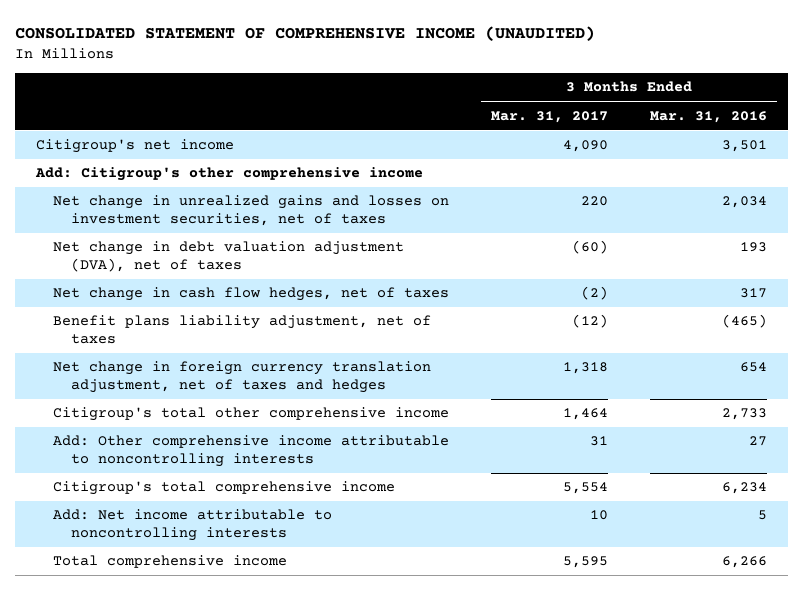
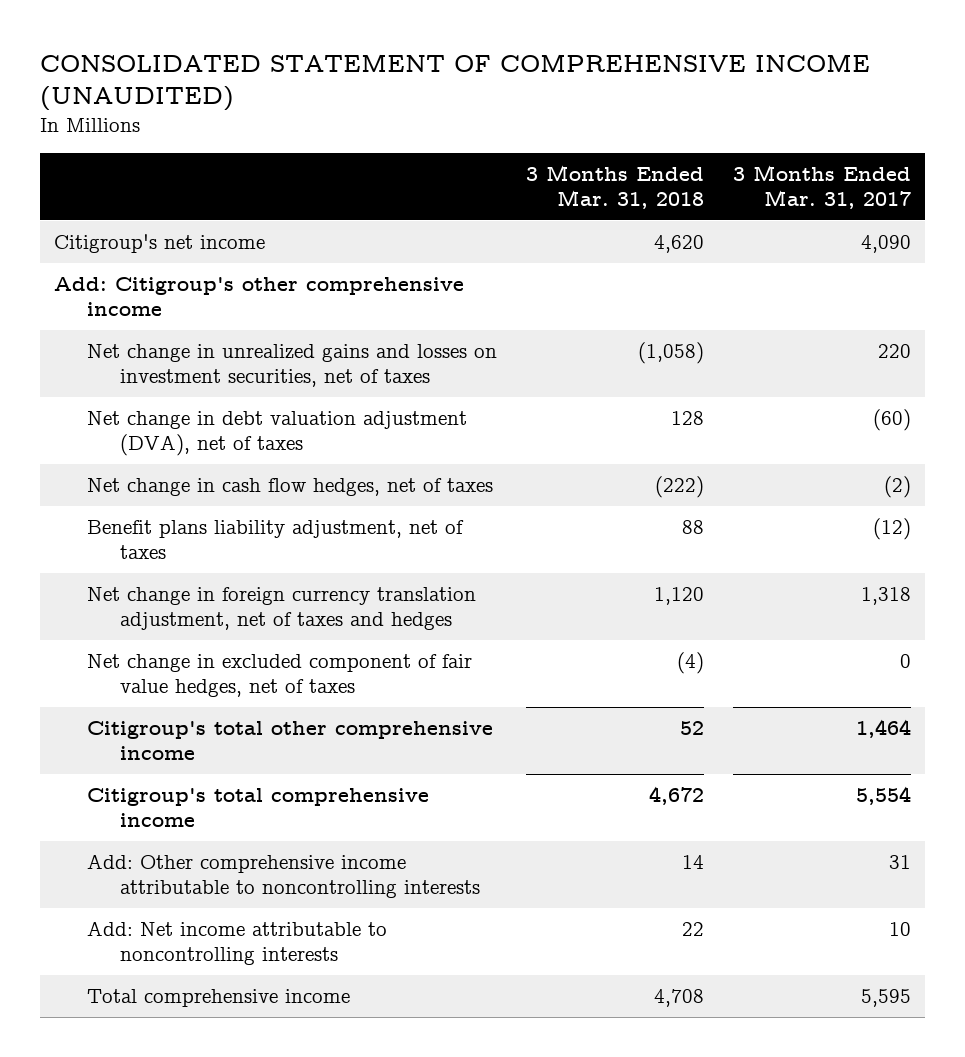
[649,110,767,123] Mar. 31, 2016 -> none
none -> [525,164,704,210] 3 Months Ended Mar. 31, 2018
none -> [86,653,472,698] Net change in excluded component of fair value hedges, net of taxes
[53,435,450,468] Add: Other comprehensive income attributable to noncontrolling interests -> [86,853,480,899] Add: Other comprehensive income attributable to noncontrolling interests

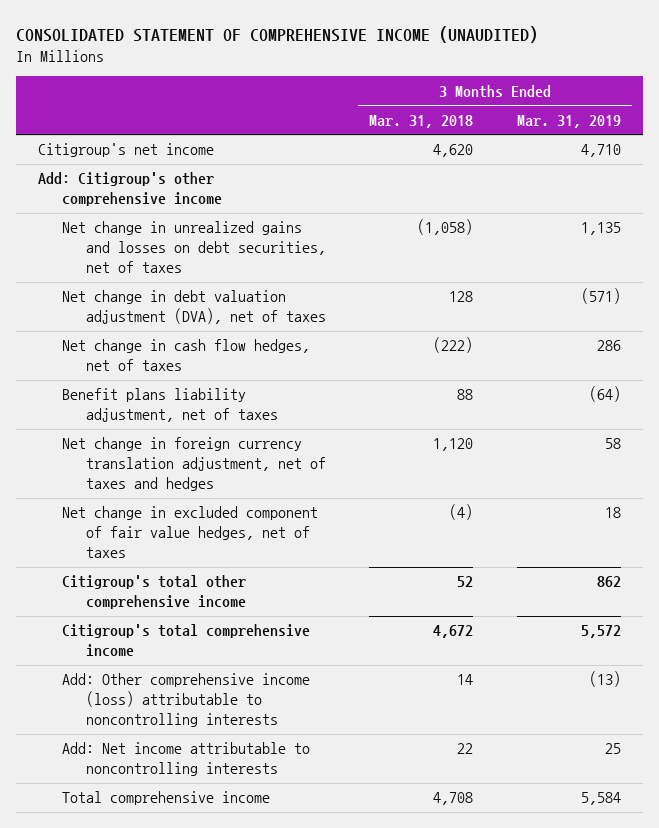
[732,164,911,210] 3 Months Ended Mar. 31, 2017 -> none
none -> [517,114,622,128] Mar. 31, 2019
[86,343,497,388] Net change in unrealized gains and losses on investment securities, net of taxes -> [61,221,326,274] Net change in unrealized gains and losses on debt securities, net of taxes
[86,853,480,899] Add: Other comprehensive income attributable to noncontrolling interests -> [61,673,310,728] Add: Other comprehensive income (loss) attributable to noncontrolling interests

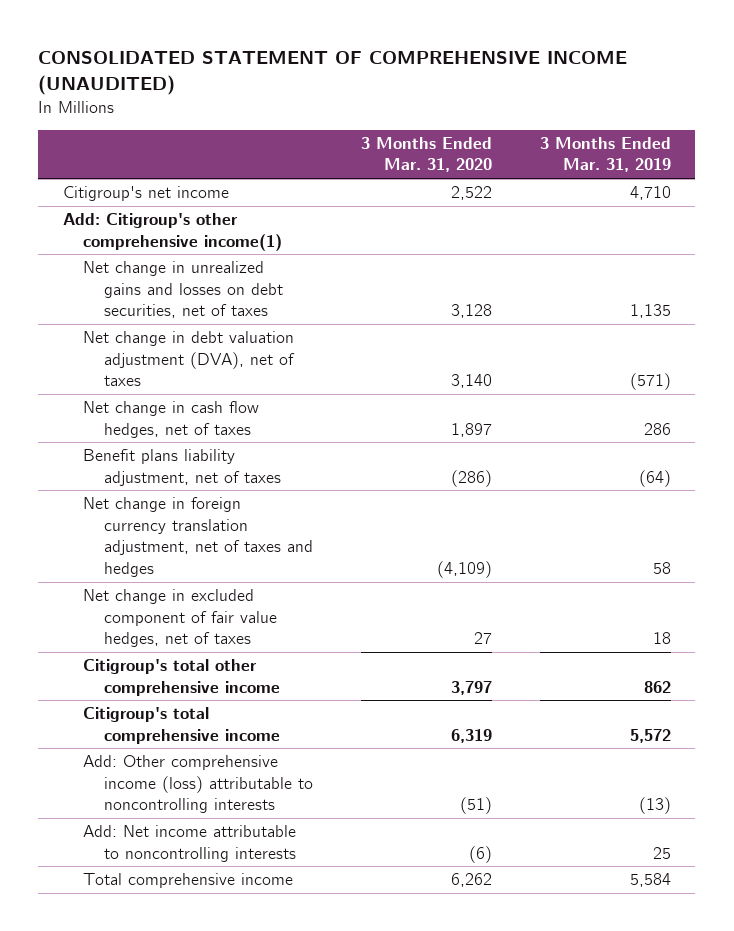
[369,114,474,128] Mar. 31, 2018 -> none
none -> [360,136,492,173] 3 Months Ended Mar. 31, 2020
[38,172,222,207] Add: Citigroup's other comprehensive income -> [62,213,283,251] Add: Citigroup's other comprehensive income(1)

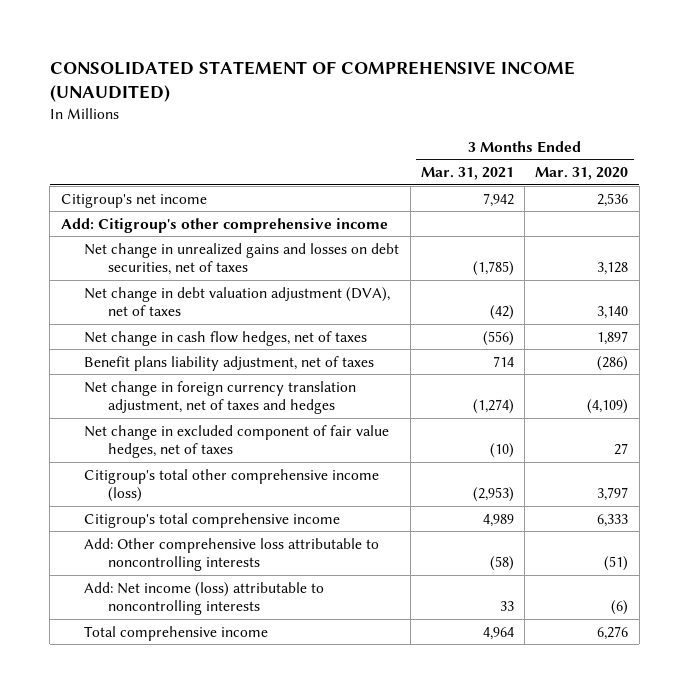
[540,136,672,173] 3 Months Ended Mar. 31, 2019 -> none
none -> [420,167,514,181] Mar. 31, 2021
[450,186,492,201] 2,522 -> [597,192,629,207] 2,536
[62,213,283,251] Add: Citigroup's other comprehensive income(1) -> [60,217,388,233] Add: Citigroup's other comprehensive income
[83,659,280,696] Citigroup's total other comprehensive income -> [84,468,380,503] Citigroup's total other comprehensive income (loss)
[450,728,492,743] 6,319 -> [597,513,629,527] 6,333
[83,755,313,814] Add: Other comprehensive income (loss) attributable to noncontrolling interests -> [84,537,380,572] Add: Other comprehensive loss attributable to noncontrolling interests
[83,825,297,862] Add: Net income attributable to noncontrolling interests -> [84,581,325,616] Add: Net income (loss) attributable to noncontrolling interests
[450,873,492,888] 6,262 -> [597,625,629,640] 6,276

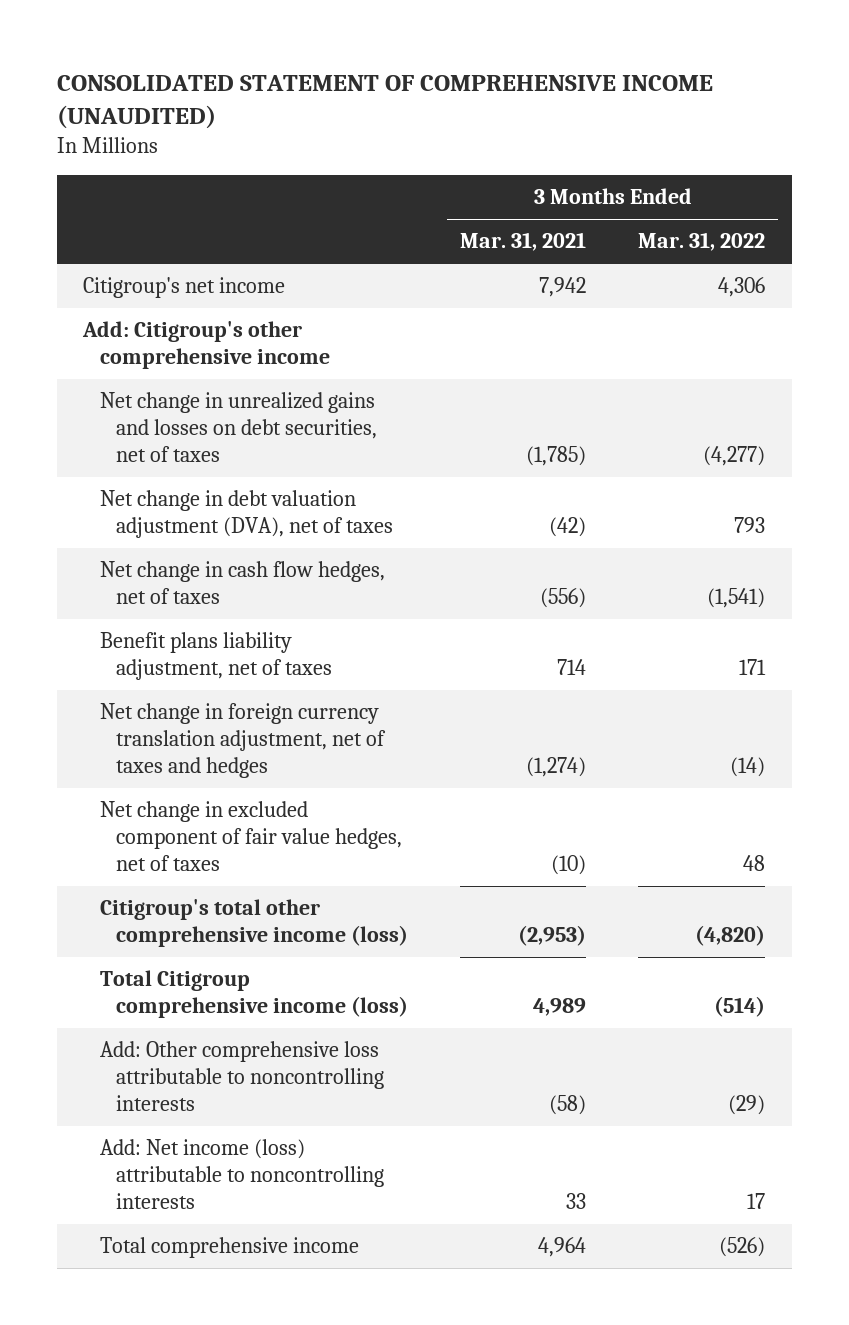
[535,167,629,181] Mar. 31, 2020 -> none
none -> [638,232,766,252] Mar. 31, 2022
[84,512,341,528] Citigroup's total comprehensive income -> [99,970,408,1019] Total Citigroup comprehensive income (loss)

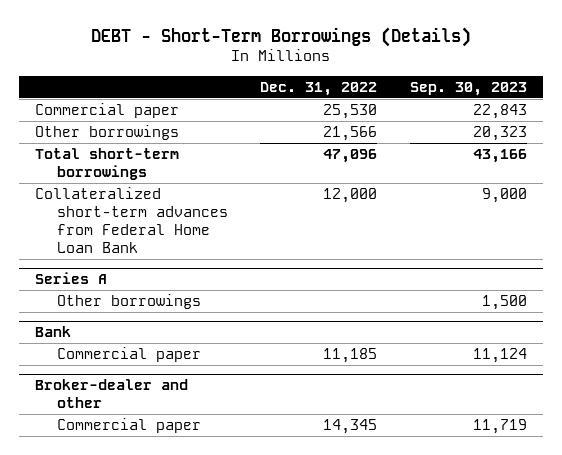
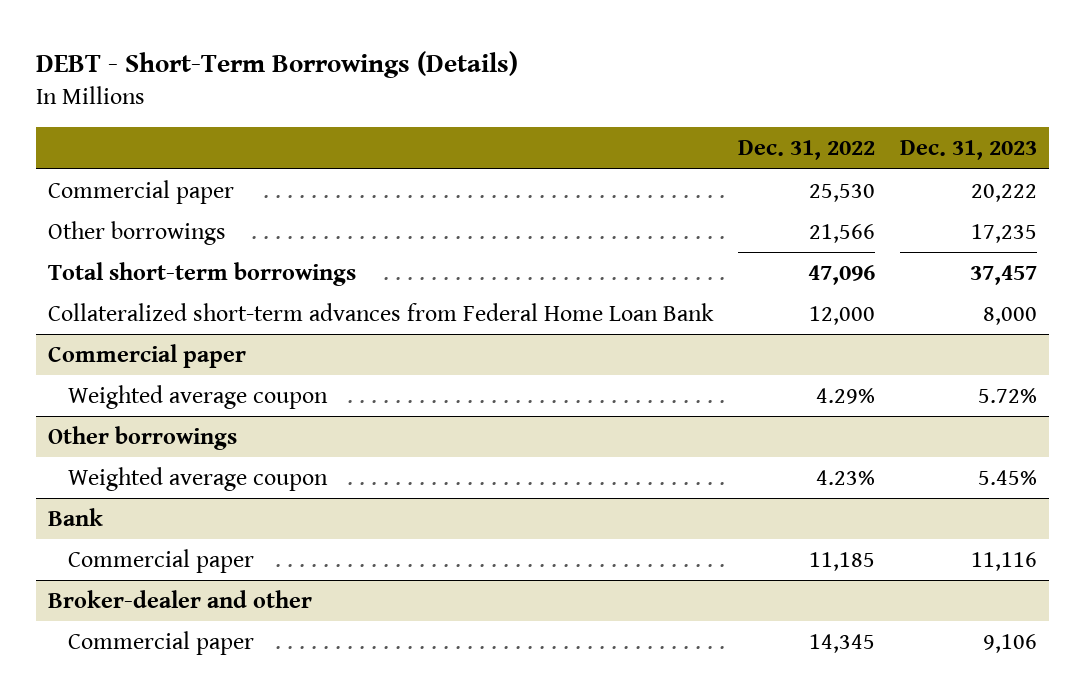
[409,82,527,97] Sep. 30, 2023 -> none
none -> [899,140,1037,161] Dec. 31, 2023
[34,271,107,284] Series A -> none
[56,293,201,309] Other borrowings -> none
none -> [47,343,246,368] Commercial paper
none -> [67,384,328,409] Weighted average coupon
none -> [47,425,237,450] Other borrowings
none -> [67,466,328,491] Weighted average coupon

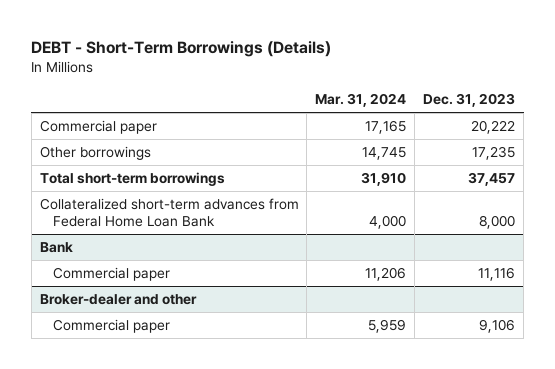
[737,140,875,161] Dec. 31, 2022 -> none
none -> [315,93,407,108] Mar. 31, 2024
[47,343,246,368] Commercial paper -> none
[67,384,328,409] Weighted average coupon -> none
[47,425,237,450] Other borrowings -> none
[67,466,328,491] Weighted average coupon -> none

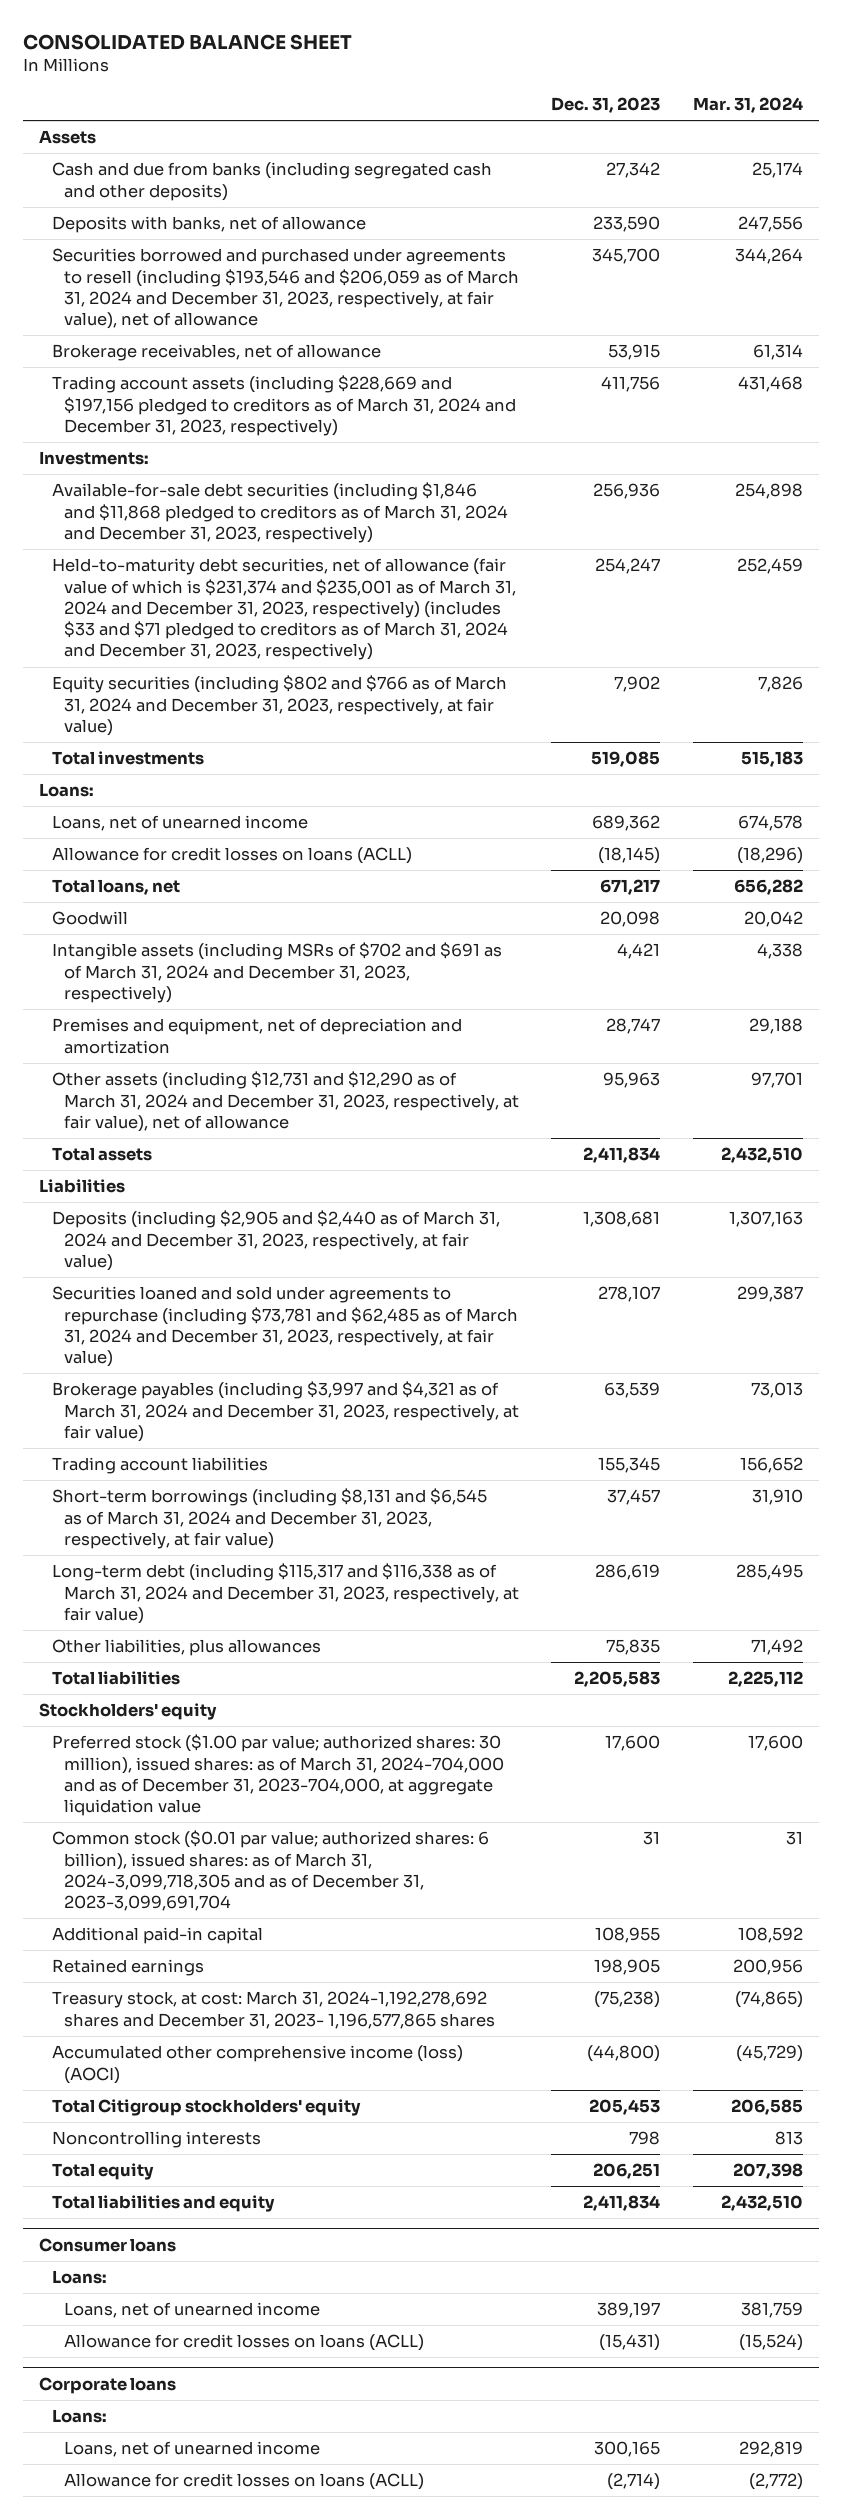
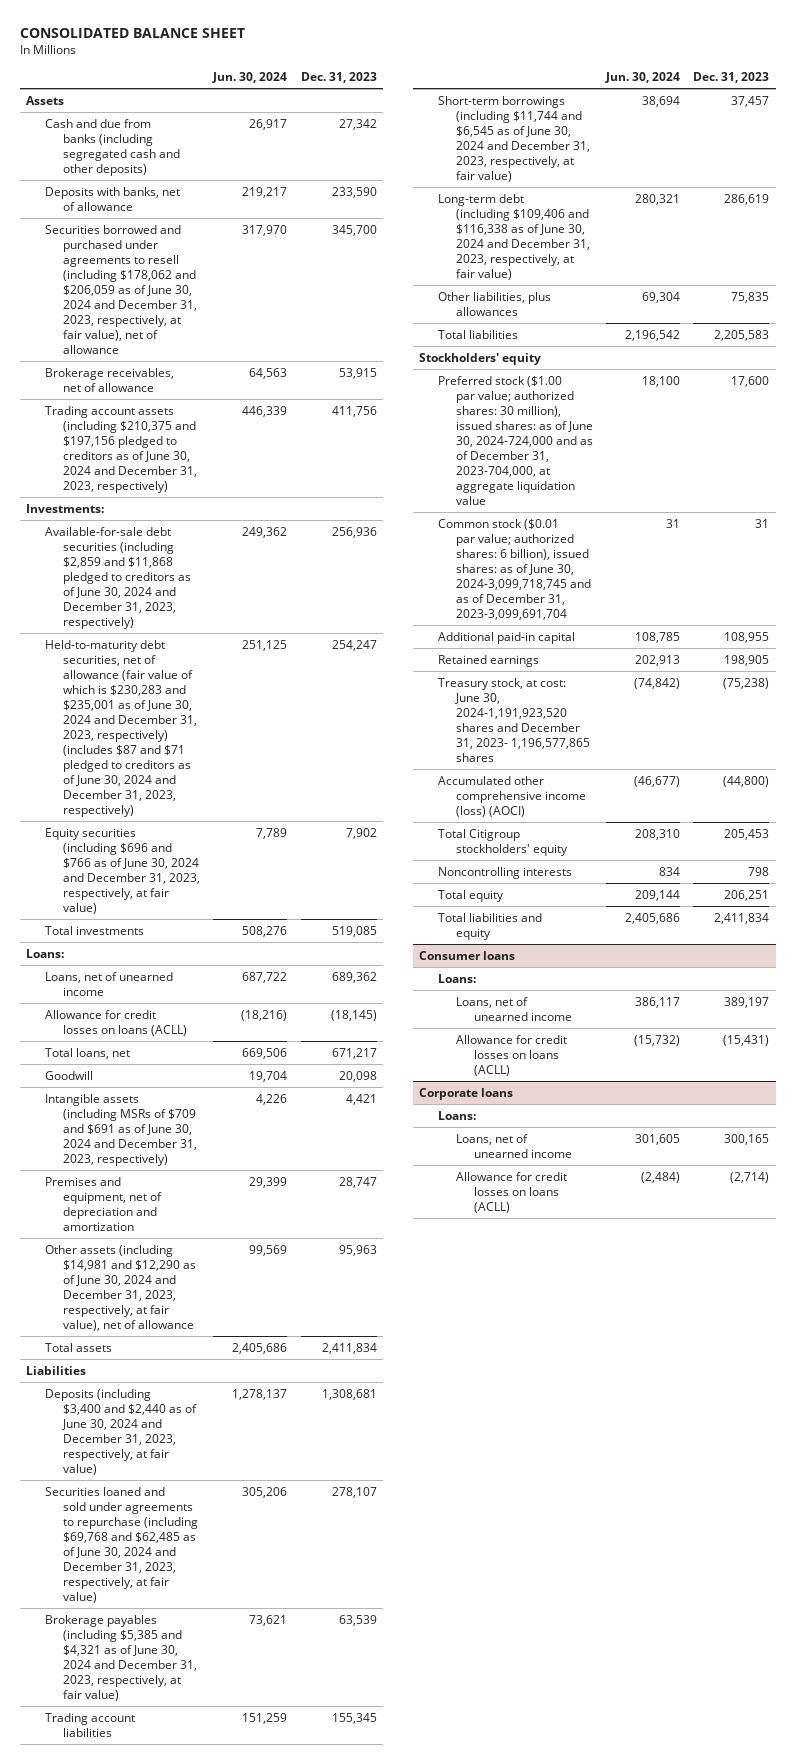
[692,97,803,114] Mar. 31, 2024 -> none
none -> [212,72,288,84] Jun. 30, 2024
[51,248,519,330] Securities borrowed and purchased under agreements to resell (including $193,546 and $206,059 as of March 31, 2024 and December 31, 2023, respectively, at fair value), net of allowance -> [44,224,198,354] Securities borrowed and purchased under agreements to resell (including $178,062 and $206,059 as of June 30, 2024 and December 31, 2023, respectively, at fair value), net of allowance
[51,375,516,436] Trading account assets (including $228,669 and $197,156 pledged to creditors as of March 31, 2024 and December 31, 2023, respectively) -> [44,405,198,493] Trading account assets (including $210,375 and $197,156 pledged to creditors as of June 30, 2024 and December 31, 2023, respectively)
[51,482,508,543] Available-for-sale debt securities (including $1,846 and $11,868 pledged to creditors as of March 31, 2024 and December 31, 2023, respectively) -> [44,526,192,629] Available-for-sale debt securities (including $2,859 and $11,868 pledged to creditors as of June 30, 2024 and December 31, 2023, respectively)
[51,558,516,661] Held-to-maturity debt securities, net of allowance (fair value of which is $231,374 and $235,001 as of March 31, 2024 and December 31, 2023, respectively) (includes $33 and $71 pledged to creditors as of March 31, 2024 and December 31, 2023, respectively) -> [44,639,198,817] Held-to-maturity debt securities, net of allowance (fair value of which is $230,283 and $235,001 as of June 30, 2024 and December 31, 2023, respectively) (includes $87 and $71 pledged to creditors as of June 30, 2024 and December 31, 2023, respectively)
[51,675,507,736] Equity securities (including $802 and $766 as of March 31, 2024 and December 31, 2023, respectively, at fair value) -> [44,827,201,914] Equity securities (including $696 and $766 as of June 30, 2024 and December 31, 2023, respectively, at fair value)
[51,942,502,1003] Intangible assets (including MSRs of $702 and $691 as of March 31, 2024 and December 31, 2023, respectively) -> [44,1093,198,1166] Intangible assets (including MSRs of $709 and $691 as of June 30, 2024 and December 31, 2023, respectively)
[51,1071,519,1132] Other assets (including $12,731 and $12,290 as of March 31, 2024 and December 31, 2023, respectively, at fair value), net of allowance -> [44,1244,197,1331] Other assets (including $14,981 and $12,290 as of June 30, 2024 and December 31, 2023, respectively, at fair value), net of allowance
[51,1210,500,1271] Deposits (including $2,905 and $2,440 as of March 31, 2024 and December 31, 2023, respectively, at fair value) -> [44,1388,198,1475] Deposits (including $3,400 and $2,440 as of June 30, 2024 and December 31, 2023, respectively, at fair value)
[51,1286,518,1368] Securities loaned and sold under agreements to repurchase (including $73,781 and $62,485 as of March 31, 2024 and December 31, 2023, respectively, at fair value) -> [44,1486,199,1603] Securities loaned and sold under agreements to repurchase (including $69,768 and $62,485 as of June 30, 2024 and December 31, 2023, respectively, at fair value)
[51,1381,519,1442] Brokerage payables (including $3,997 and $4,321 as of March 31, 2024 and December 31, 2023, respectively, at fair value) -> [44,1614,198,1701] Brokerage payables (including $5,385 and $4,321 as of June 30, 2024 and December 31, 2023, respectively, at fair value)
[51,1488,487,1549] Short-term borrowings (including $8,131 and $6,545 as of March 31, 2024 and December 31, 2023, respectively, at fair value) -> [437,95,590,182] Short-term borrowings (including $11,744 and $6,545 as of June 30, 2024 and December 31, 2023, respectively, at fair value)
[51,1563,519,1624] Long-term debt (including $115,317 and $116,338 as of March 31, 2024 and December 31, 2023, respectively, at fair value) -> [437,193,590,280] Long-term debt (including $109,406 and $116,338 as of June 30, 2024 and December 31, 2023, respectively, at fair value)
[51,1734,504,1817] Preferred stock ($1.00 par value; authorized shares: 30 million), issued shares: as of March 31, 2024-704,000 and as of December 31, 2023-704,000, at aggregate liquidation value -> [437,375,593,505] Preferred stock ($1.00 par value; authorized shares: 30 million), issued shares: as of June 30, 2024-724,000 and as of December 31, 2023-704,000, at aggregate liquidation value
[51,1830,489,1912] Common stock ($0.01 par value; authorized shares: 6 billion), issued shares: as of March 31, 2024-3,099,718,305 and as of December 31, 2023-3,099,691,704 -> [437,518,591,620] Common stock ($0.01 par value; authorized shares: 6 billion), issued shares: as of June 30, 2024-3,099,718,745 and as of December 31, 2023-3,099,691,704
[51,1991,495,2029] Treasury stock, at cost: March 31, 2024-1,192,278,692 shares and December 31, 2023- 1,196,577,865 shares -> [437,677,590,762] Treasury stock, at cost: June 30, 2024-1,191,923,520 shares and December 31, 2023- 1,196,577,865 shares

